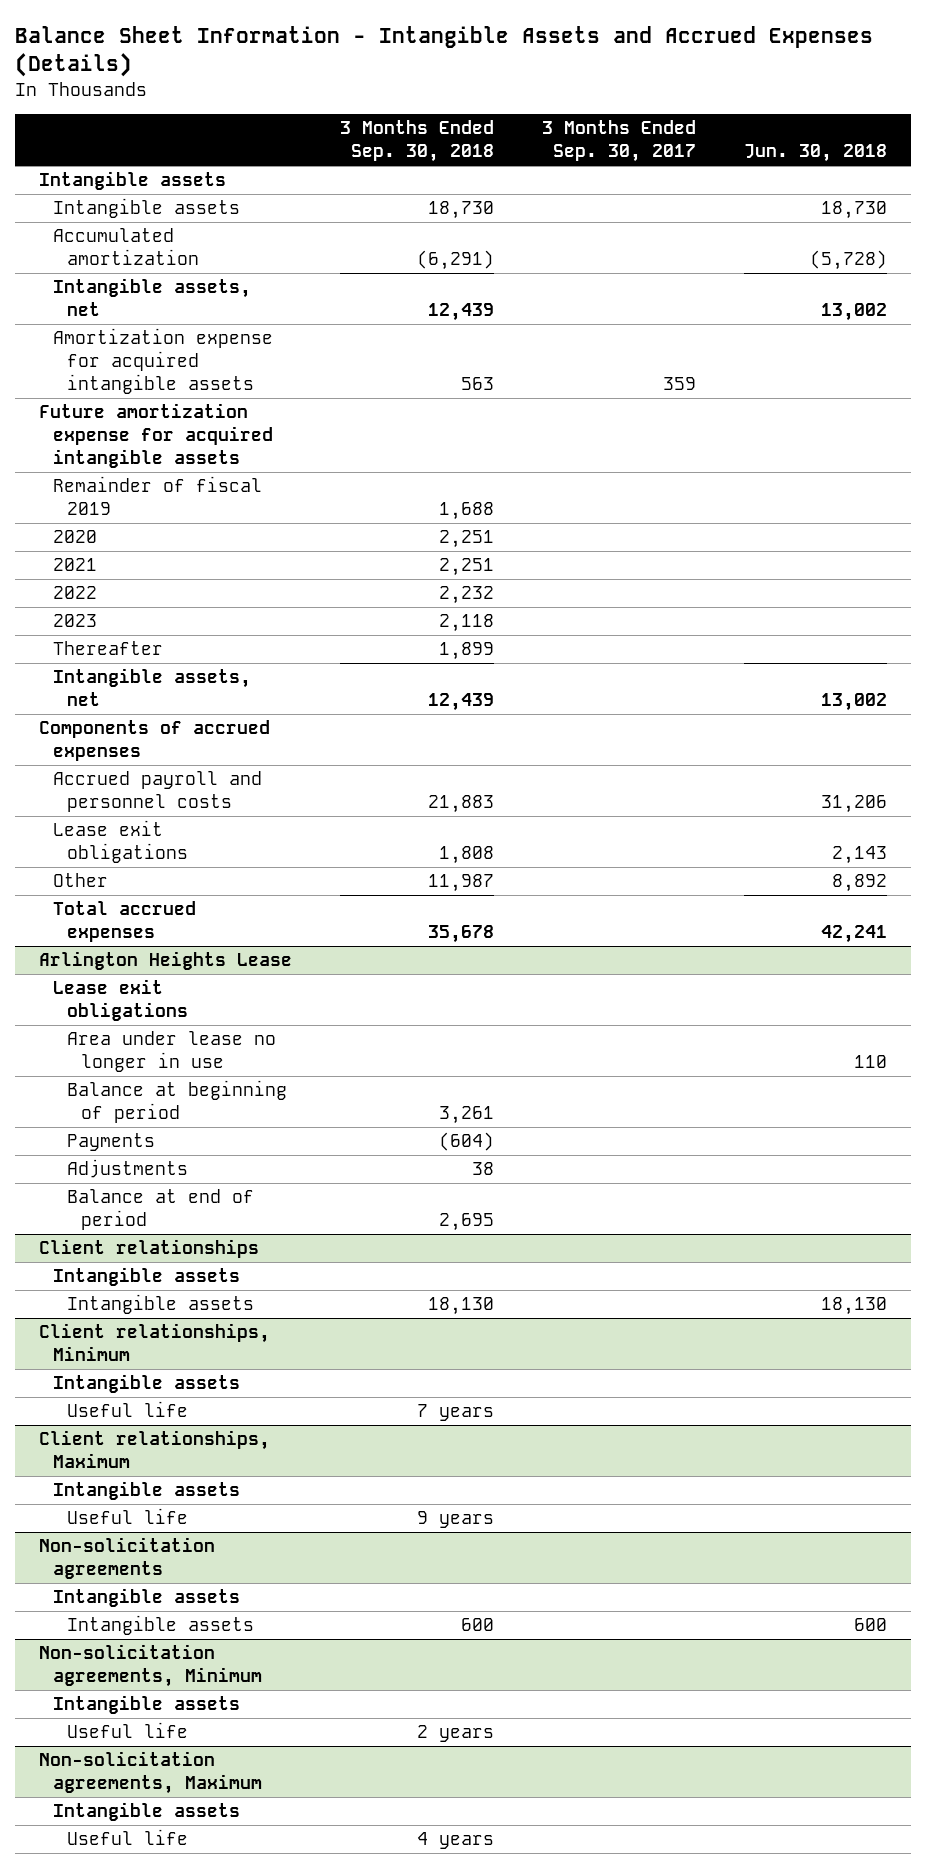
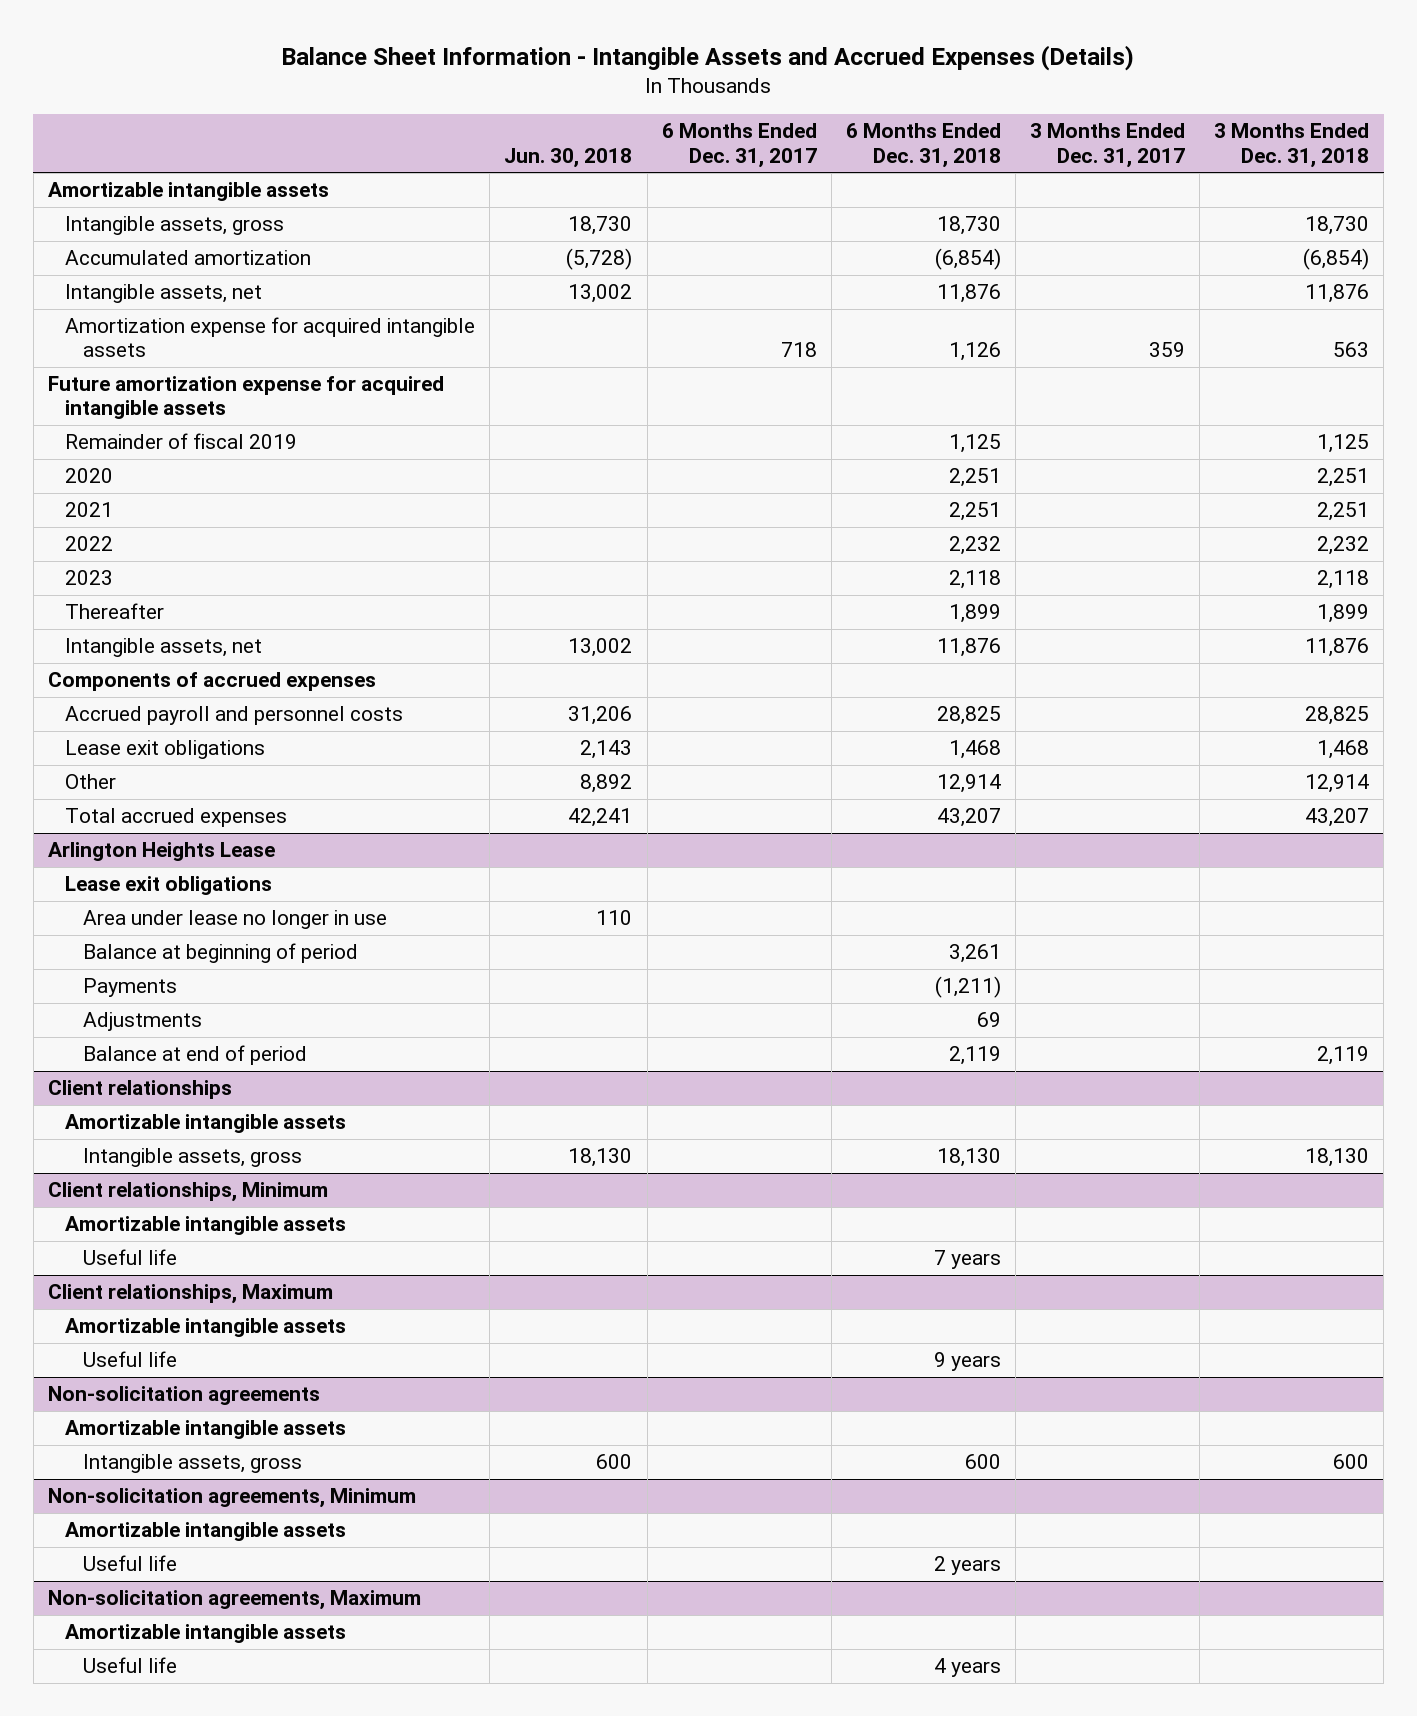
[340,120,495,163] 3 Months Ended Sep. 30, 2018 -> none
[542,120,697,163] 3 Months Ended Sep. 30, 2017 -> none
none -> [661,123,817,168] 6 Months Ended Dec. 31, 2017
none -> [845,123,1001,168] 6 Months Ended Dec. 31, 2018
none -> [1030,123,1186,168] 3 Months Ended Dec. 31, 2017
none -> [1214,123,1370,168] 3 Months Ended Dec. 31, 2018
[38,171,226,191] Intangible assets -> [47,182,329,202] Amortizable intangible assets
[53,198,241,219] Intangible assets -> [65,216,285,236] Intangible assets, gross
[53,1267,241,1287] Intangible assets -> [65,1114,347,1134] Amortizable intangible assets
[67,1294,255,1315] Intangible assets -> [82,1148,302,1168] Intangible assets, gross
[53,1374,241,1394] Intangible assets -> [65,1216,347,1236] Amortizable intangible assets
[53,1481,241,1501] Intangible assets -> [65,1318,347,1338] Amortizable intangible assets
[53,1588,241,1608] Intangible assets -> [65,1420,347,1440] Amortizable intangible assets
[67,1615,255,1636] Intangible assets -> [82,1454,302,1474] Intangible assets, gross
[53,1695,241,1715] Intangible assets -> [65,1522,347,1542] Amortizable intangible assets
[53,1802,241,1822] Intangible assets -> [65,1624,347,1644] Amortizable intangible assets

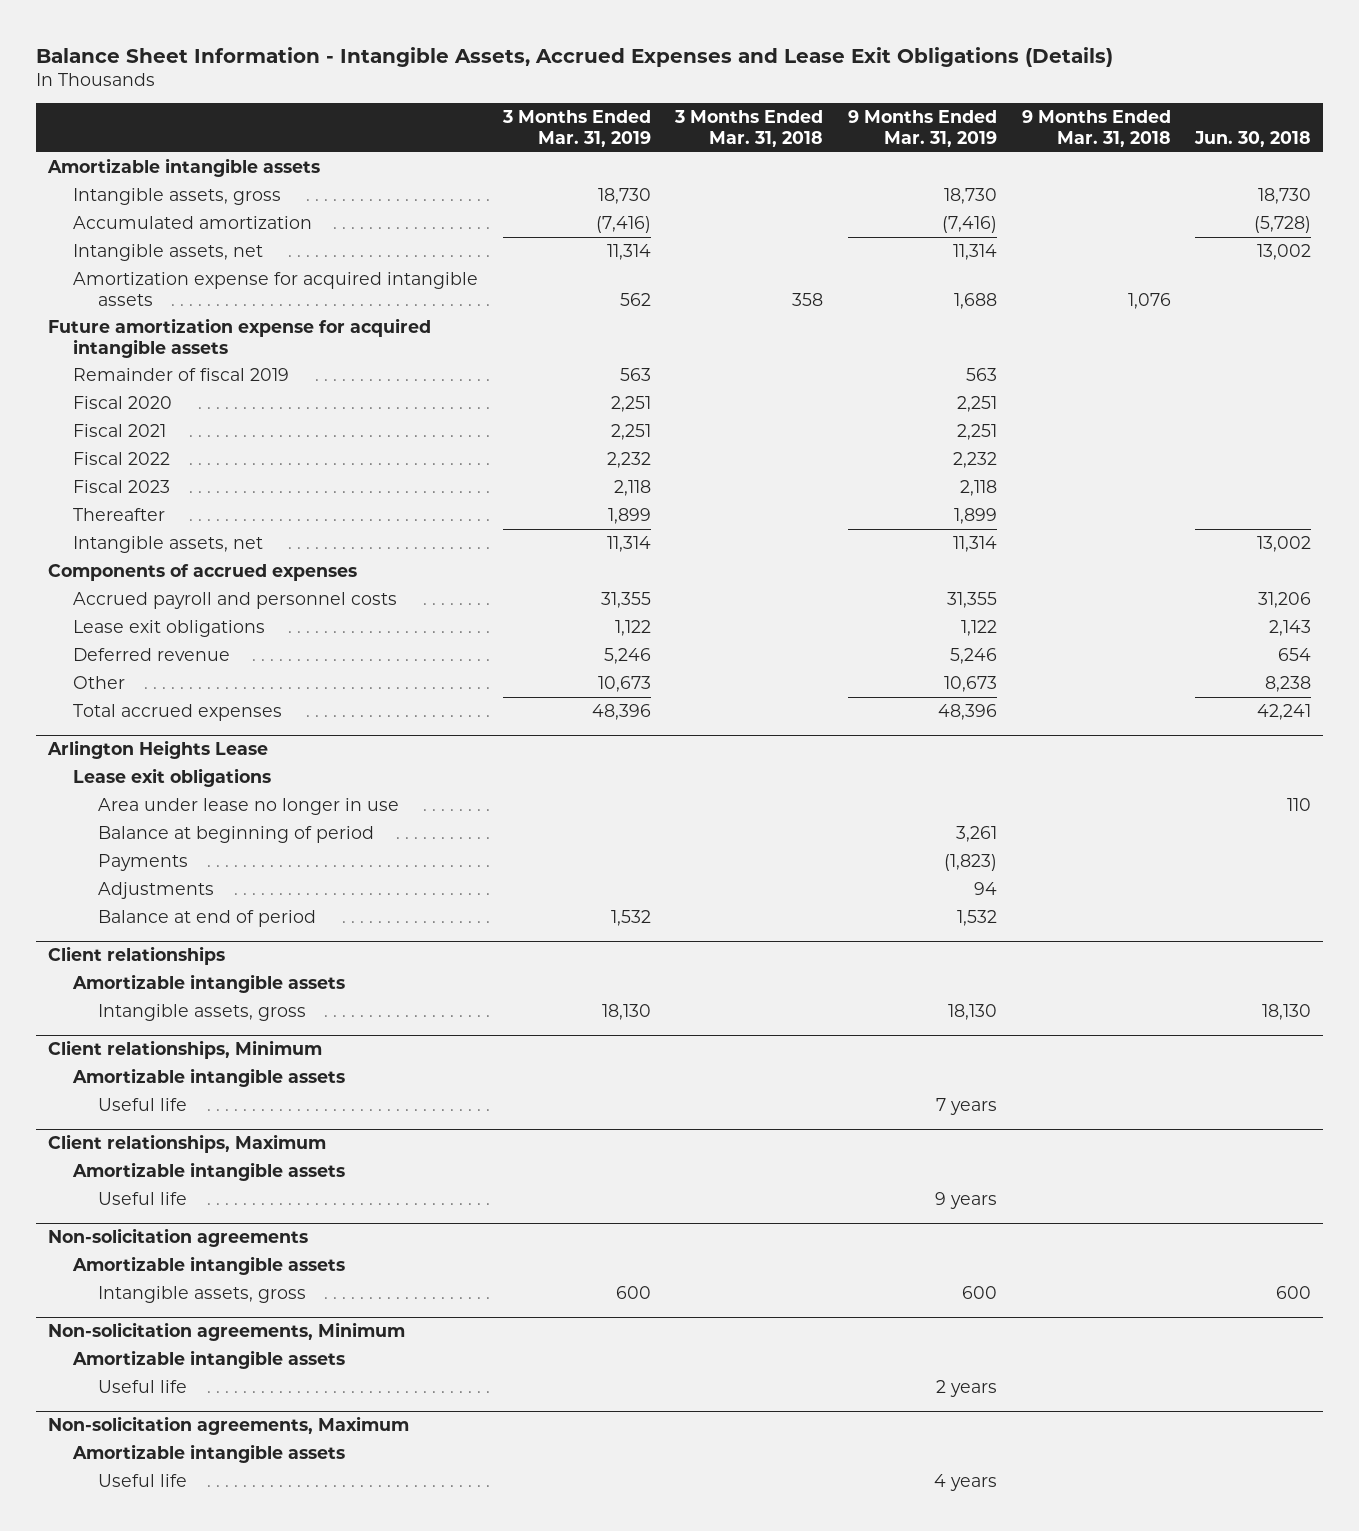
[281,45,1135,72] Balance Sheet Information - Intangible Assets and Accrued Expenses (Details) -> [35,46,1113,67] Balance Sheet Information - Intangible Assets, Accrued Expenses and Lease Exit Obligations (Details)
[661,123,817,168] 6 Months Ended Dec. 31, 2017 -> none
[845,123,1001,168] 6 Months Ended Dec. 31, 2018 -> none
[1030,123,1186,168] 3 Months Ended Dec. 31, 2017 -> none
[1214,123,1370,168] 3 Months Ended Dec. 31, 2018 -> none
none -> [501,110,651,147] 3 Months Ended Mar. 31, 2019
none -> [674,110,824,147] 3 Months Ended Mar. 31, 2018
none -> [847,110,997,147] 9 Months Ended Mar. 31, 2019
none -> [1021,110,1171,147] 9 Months Ended Mar. 31, 2018
[65,468,114,484] 2020 -> [73,395,173,409] Fiscal 2020
[65,502,114,518] 2021 -> [73,423,167,437] Fiscal 2021
[65,536,114,552] 2022 -> [73,451,171,465] Fiscal 2022
[65,570,114,586] 2023 -> [73,479,171,493] Fiscal 2023
none -> [73,647,231,661] Deferred revenue
[580,774,633,794] 8,892 -> [1265,675,1312,692] 8,238

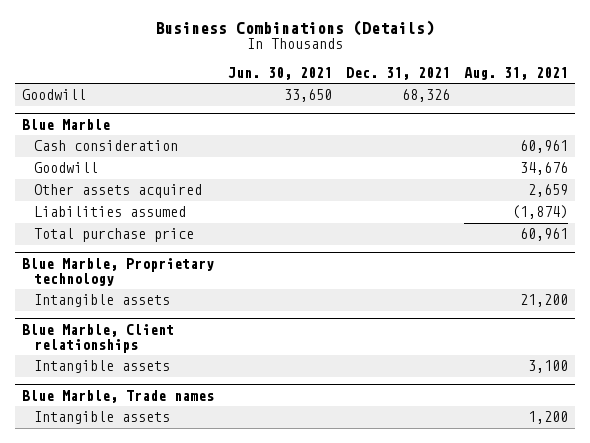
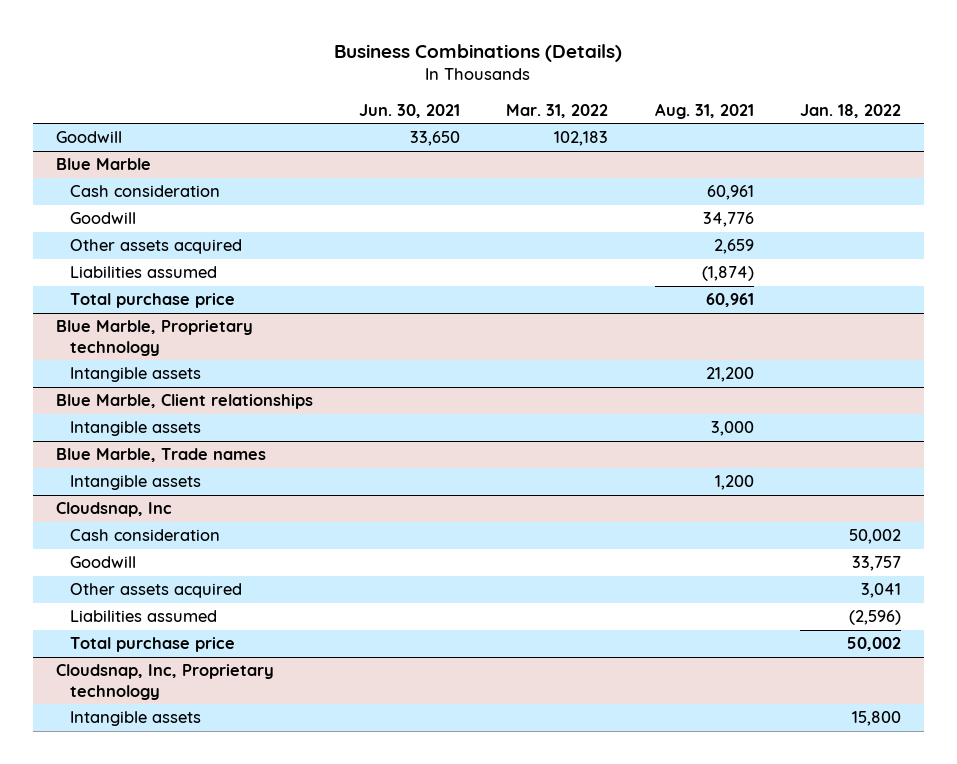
[345,66,450,80] Dec. 31, 2021 -> none
none -> [506,103,609,118] Mar. 31, 2022
none -> [799,103,901,118] Jan. 18, 2022
[519,162,568,176] 34,676 -> [702,212,754,228] 34,776
[527,360,568,374] 3,100 -> [710,421,754,437] 3,000
none -> [55,502,172,518] Cloudsnap, Inc
none -> [70,529,221,542] Cash consideration
none -> [70,556,137,569] Goodwill
none -> [70,583,243,599] Other assets acquired
none -> [70,610,218,623] Liabilities assumed
none -> [70,637,236,653] Total purchase price
none -> [55,664,274,700] Cloudsnap, Inc, Proprietary technology
none -> [70,711,202,727] Intangible assets

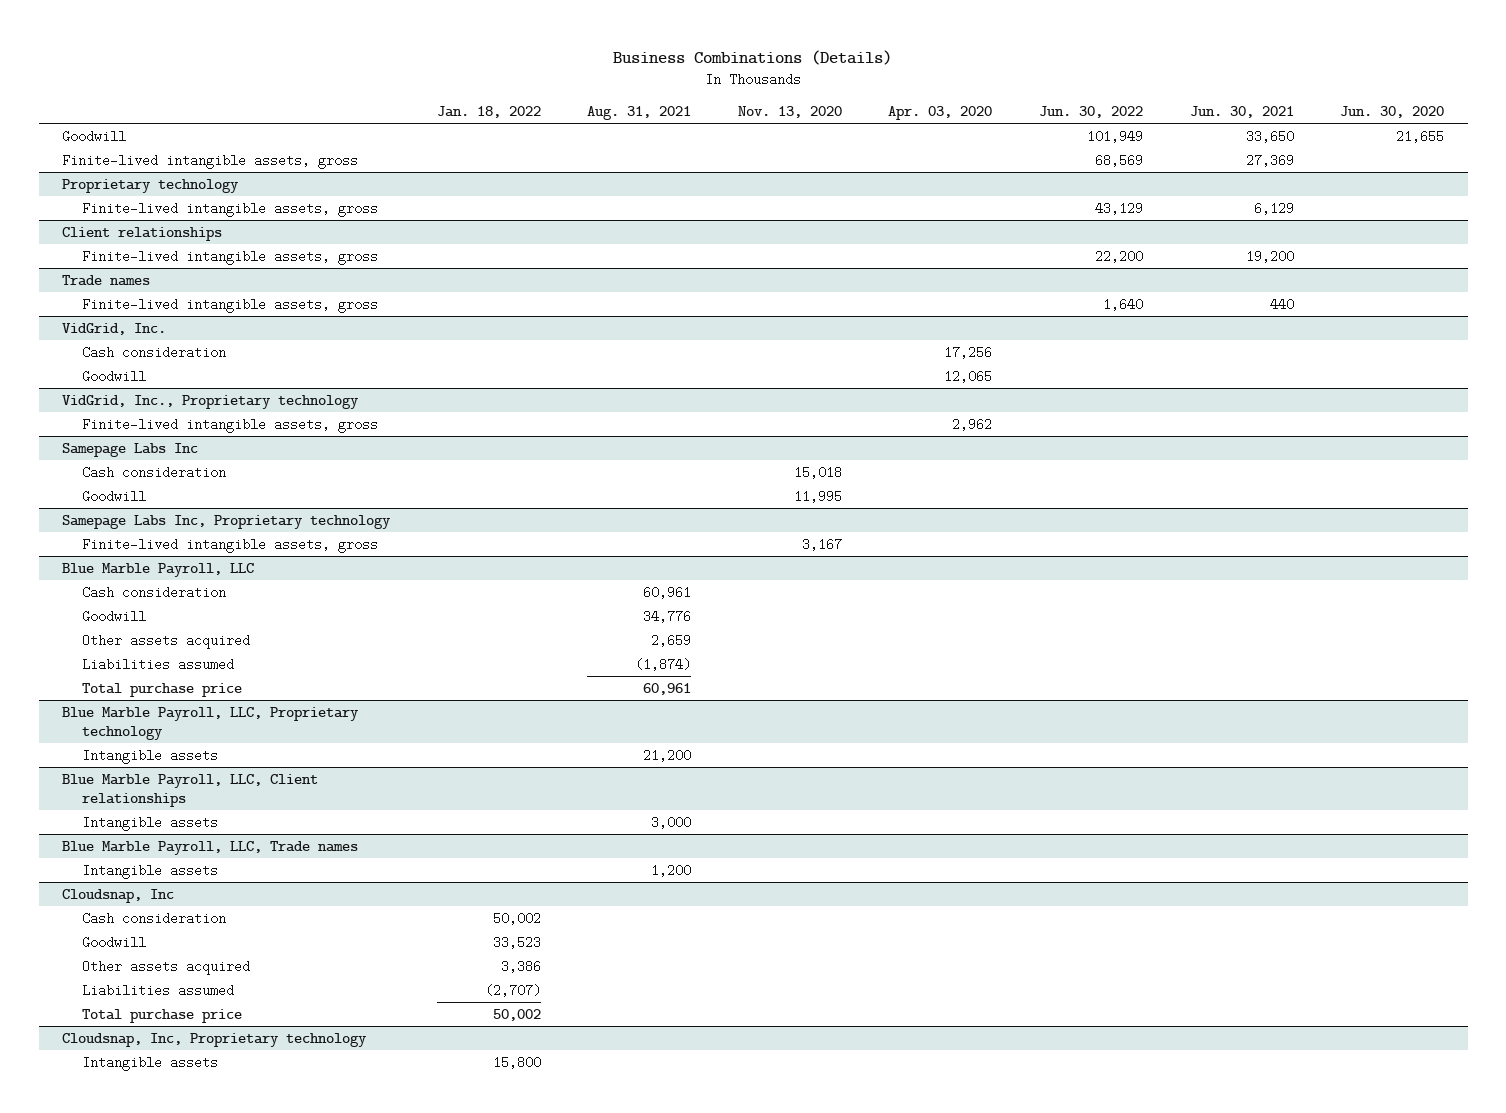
[506,103,609,118] Mar. 31, 2022 -> none
none -> [737,106,842,119] Nov. 13, 2020
none -> [888,106,993,121] Apr. 03, 2020
none -> [1039,106,1144,119] Jun. 30, 2022
none -> [1340,106,1445,119] Jun. 30, 2020
none -> [61,153,358,169] Finite-lived intangible assets, gross
none -> [61,178,239,193] Proprietary technology
none -> [81,201,378,217] Finite-lived intangible assets, gross
none -> [61,226,222,241] Client relationships
none -> [81,249,378,265] Finite-lived intangible assets, gross
none -> [61,274,150,286] Trade names
none -> [81,297,378,313] Finite-lived intangible assets, gross
none -> [61,322,166,335] VidGrid, Inc.
none -> [81,345,226,359] Cash consideration
none -> [81,369,146,383] Goodwill
none -> [61,394,359,409] VidGrid, Inc., Proprietary technology
none -> [81,417,378,433] Finite-lived intangible assets, gross
none -> [61,442,198,457] Samepage Labs Inc
none -> [81,465,226,479] Cash consideration
none -> [81,489,146,503] Goodwill
none -> [61,514,391,529] Samepage Labs Inc, Proprietary technology
none -> [81,537,378,553] Finite-lived intangible assets, gross
[55,158,151,171] Blue Marble -> [61,562,254,577] Blue Marble Payroll, LLC
[55,320,253,356] Blue Marble, Proprietary technology -> [61,706,359,741] Blue Marble Payroll, LLC, Proprietary technology
[55,394,313,410] Blue Marble, Client relationships -> [61,773,318,808] Blue Marble Payroll, LLC, Client relationships
[55,448,266,463] Blue Marble, Trade names -> [61,840,358,855] Blue Marble Payroll, LLC, Trade names
[851,556,901,572] 33,757 -> [492,935,541,949] 33,523
[860,583,901,599] 3,041 -> [500,959,541,973] 3,386
[848,610,901,626] (2,596) -> [484,983,541,997] (2,707)

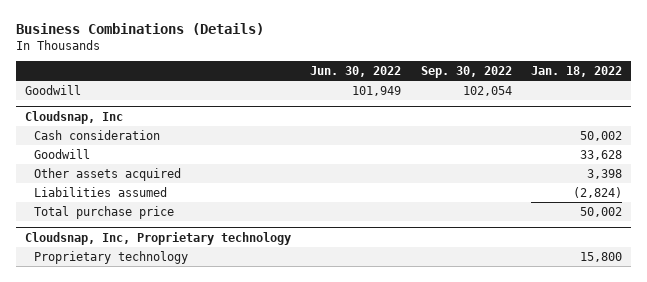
[587,106,692,121] Aug. 31, 2021 -> none
[737,106,842,119] Nov. 13, 2020 -> none
[888,106,993,121] Apr. 03, 2020 -> none
[1189,106,1294,119] Jun. 30, 2021 -> none
[1340,106,1445,119] Jun. 30, 2020 -> none
none -> [420,66,512,79] Sep. 30, 2022
[61,153,358,169] Finite-lived intangible assets, gross -> none
[61,178,239,193] Proprietary technology -> none
[81,201,378,217] Finite-lived intangible assets, gross -> none
[61,226,222,241] Client relationships -> none
[81,249,378,265] Finite-lived intangible assets, gross -> none
[61,274,150,286] Trade names -> none
[81,297,378,313] Finite-lived intangible assets, gross -> none
[61,322,166,335] VidGrid, Inc. -> none
[81,345,226,359] Cash consideration -> none
[81,369,146,383] Goodwill -> none
[61,394,359,409] VidGrid, Inc., Proprietary technology -> none
[81,417,378,433] Finite-lived intangible assets, gross -> none
[61,442,198,457] Samepage Labs Inc -> none
[81,465,226,479] Cash consideration -> none
[81,489,146,503] Goodwill -> none
[61,514,391,529] Samepage Labs Inc, Proprietary technology -> none
[81,537,378,553] Finite-lived intangible assets, gross -> none
[61,562,254,577] Blue Marble Payroll, LLC -> none
[81,585,226,599] Cash consideration -> none
[81,609,146,623] Goodwill -> none
[81,633,250,649] Other assets acquired -> none
[81,657,234,671] Liabilities assumed -> none
[81,682,242,697] Total purchase price -> none
[61,706,359,741] Blue Marble Payroll, LLC, Proprietary technology -> none
[81,748,218,764] Intangible assets -> none
[61,773,318,808] Blue Marble Payroll, LLC, Client relationships -> none
[81,815,218,831] Intangible assets -> none
[61,840,358,855] Blue Marble Payroll, LLC, Trade names -> none
[81,863,218,879] Intangible assets -> none
[492,935,541,949] 33,523 -> [579,149,622,160] 33,628
[500,959,541,973] 3,386 -> [586,168,622,179] 3,398
[484,983,541,997] (2,707) -> [572,186,622,198] (2,824)
[81,1055,218,1071] Intangible assets -> [34,250,189,264] Proprietary technology

